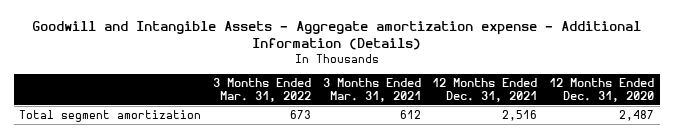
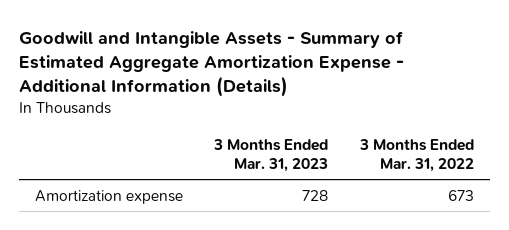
[31,20,641,50] Goodwill and Intangible Assets - Aggregate amortization expense - Additional Information (Details) -> [19,30,405,98] Goodwill and Intangible Assets - Summary of Estimated Aggregate Amortization Expense - Additional Information (Details)
[322,77,421,103] 3 Months Ended Mar. 31, 2021 -> none
[432,77,538,103] 12 Months Ended Dec. 31, 2021 -> none
[549,77,655,103] 12 Months Ended Dec. 31, 2020 -> none
none -> [213,138,329,173] 3 Months Ended Mar. 31, 2023
[19,109,202,122] Total segment amortization -> [34,189,183,204] Amortization expense

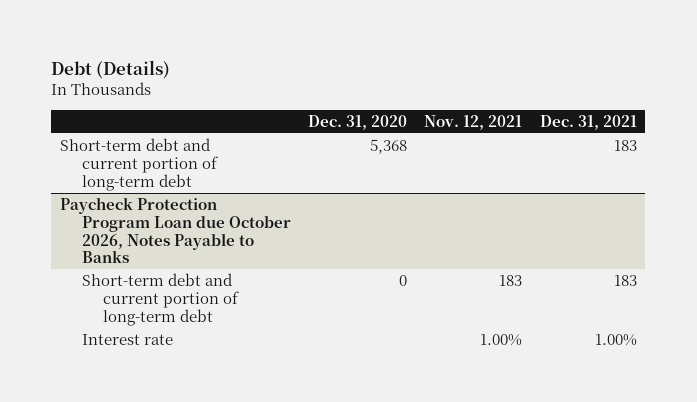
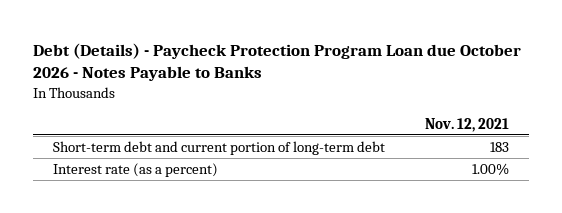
[51,59,171,79] Debt (Details) -> [33,42,522,82] Debt (Details) - Paycheck Protection Program Loan due October 2026 - Notes Payable to Banks
[307,114,407,130] Dec. 31, 2020 -> none
[539,114,637,130] Dec. 31, 2021 -> none
[60,137,218,191] Short-term debt and current portion of long-term debt -> none
[60,196,291,264] Paycheck Protection Program Loan due October 2026, Notes Payable to Banks -> none
[81,333,173,345] Interest rate -> [53,163,219,178] Interest rate (as a percent)

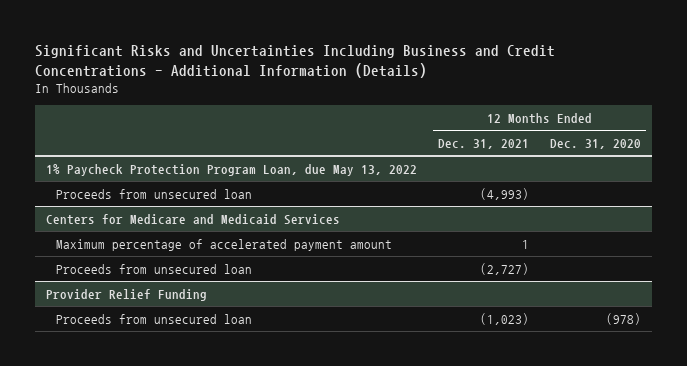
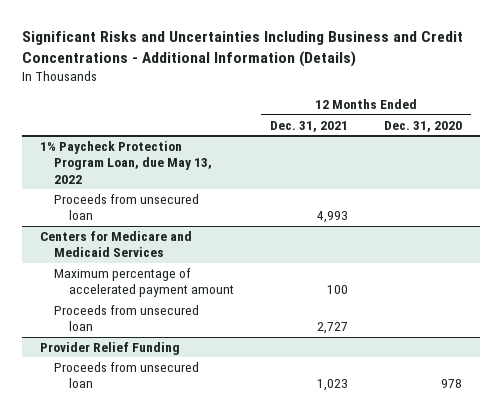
[480,187,530,200] (4,993) -> [316,211,348,224] 4,993
[522,239,530,249] 1 -> [326,285,348,295] 100
[480,262,530,275] (2,727) -> [316,322,348,335] 2,727
[480,312,530,325] (1,023) -> [316,379,348,392] 1,023
[606,312,642,325] (978) -> [441,379,463,389] 978

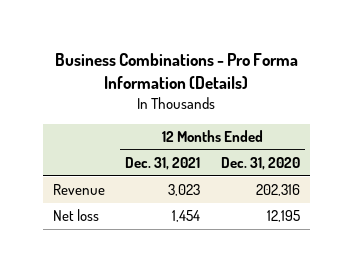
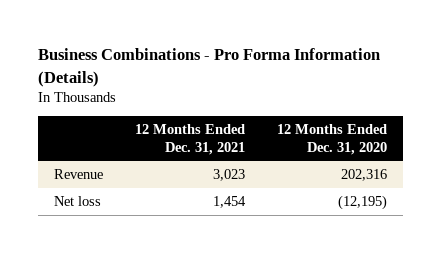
[266,210,300,223] 12,195 -> [338,194,388,210] (12,195)

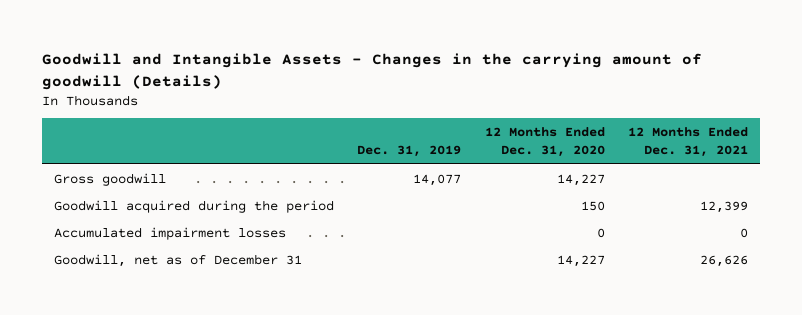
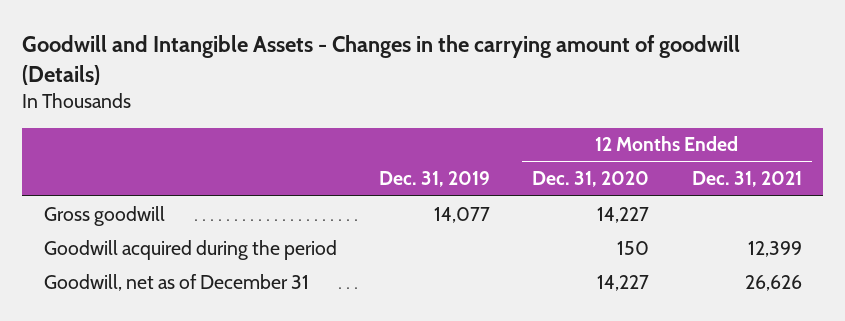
[54,226,287,240] Accumulated impairment losses -> none

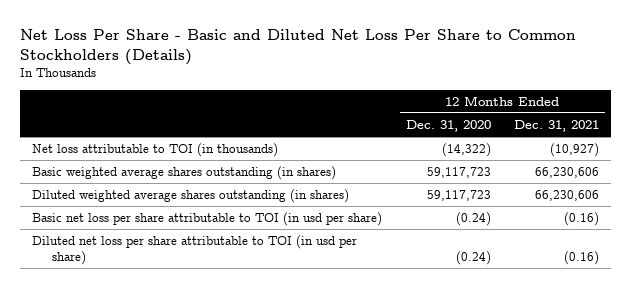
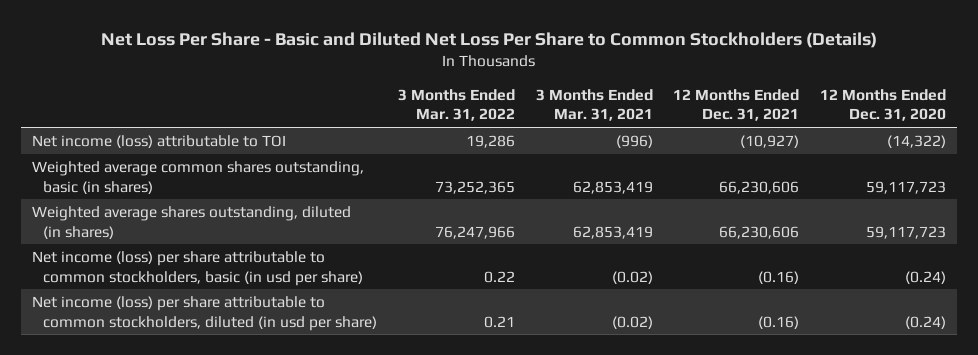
none -> [397,88,515,122] 3 Months Ended Mar. 31, 2022
none -> [535,88,653,122] 3 Months Ended Mar. 31, 2021
[31,143,278,158] Net loss attributable to TOI (in thousands) -> [31,134,286,148] Net income (loss) attributable to TOI
[31,166,336,181] Basic weighted average shares outstanding (in shares) -> [31,160,364,194] Weighted average common shares outstanding, basic (in shares)
[31,189,349,204] Diluted weighted average shares outstanding (in shares) -> [31,205,351,239] Weighted average shares outstanding, diluted (in shares)
[31,212,382,227] Basic net loss per share attributable to TOI (in usd per share) -> [31,250,363,286] Net income (loss) per share attributable to common stockholders, basic (in usd per share)
[31,235,357,265] Diluted net loss per share attributable to TOI (in usd per share) -> [31,295,377,331] Net income (loss) per share attributable to common stockholders, diluted (in usd per share)

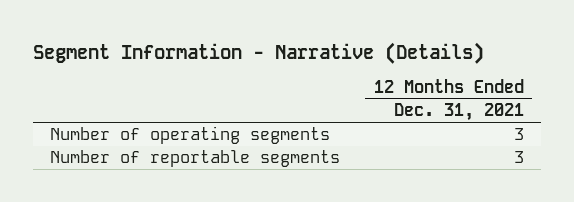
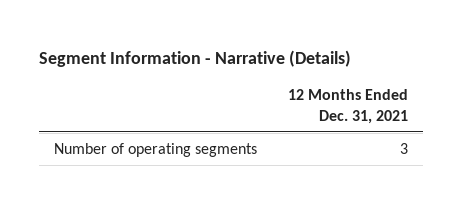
[50,150,341,168] Number of reportable segments -> none

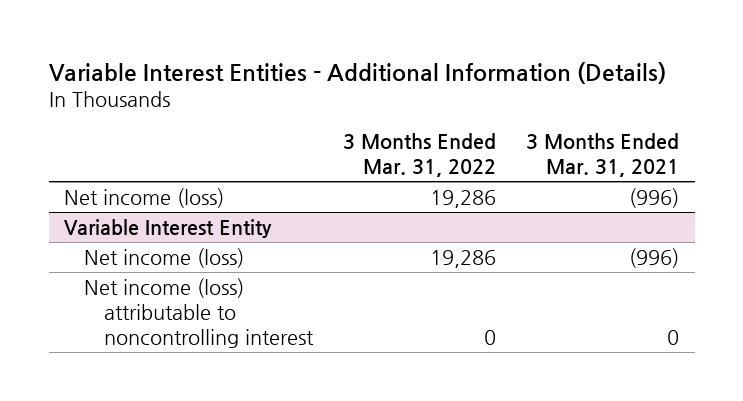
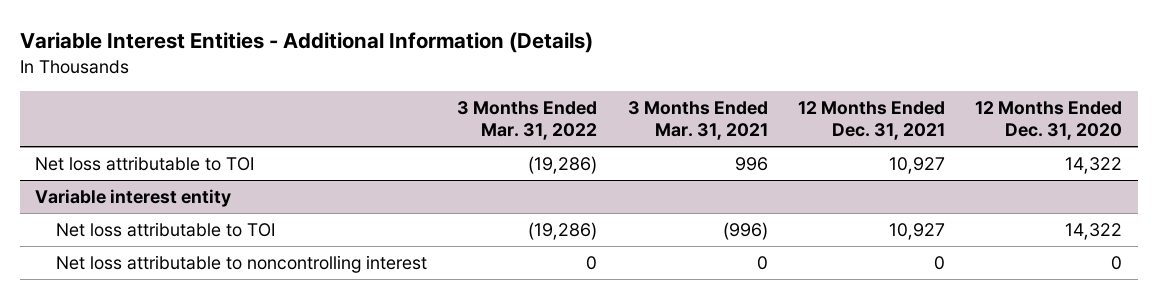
none -> [798,100,946,141] 12 Months Ended Dec. 31, 2021
none -> [975,100,1123,141] 12 Months Ended Dec. 31, 2020
[64,188,225,209] Net income (loss) -> [35,155,255,171] Net loss attributable to TOI
[430,190,497,209] 19,286 -> [528,155,598,174] (19,286)
[629,188,680,209] (996) -> [734,156,768,171] 996
[64,219,273,239] Variable Interest Entity -> [35,188,232,207] Variable interest entity
[83,248,244,269] Net income (loss) -> [56,221,276,237] Net loss attributable to TOI
[430,250,497,269] 19,286 -> [528,221,598,240] (19,286)
[83,278,314,349] Net income (loss) attributable to noncontrolling interest -> [56,254,428,273] Net loss attributable to noncontrolling interest

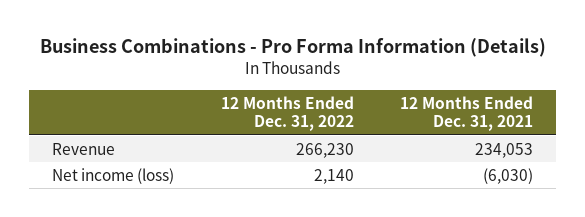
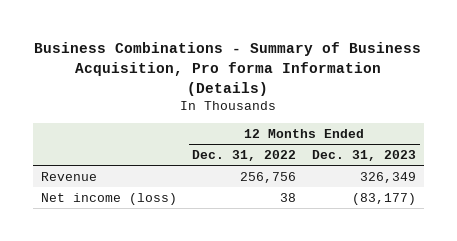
[39,38,546,58] Business Combinations - Pro Forma Information (Details) -> [34,41,422,96] Business Combinations - Summary of Business Acquisition, Pro forma Information (Details)
[400,95,534,132] 12 Months Ended Dec. 31, 2021 -> none
none -> [311,149,416,161] Dec. 31, 2023
[295,142,354,158] 266,230 -> [240,171,297,183] 256,756
[313,168,354,184] 2,140 -> [280,192,297,202] 38

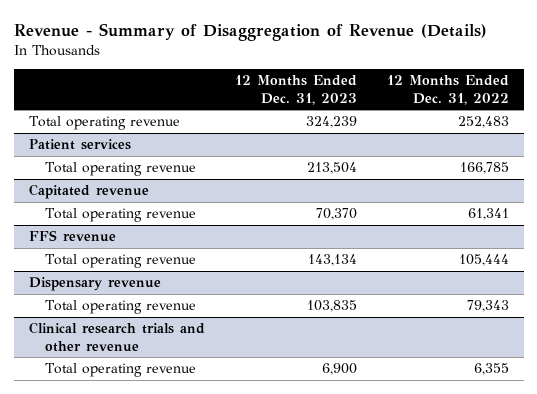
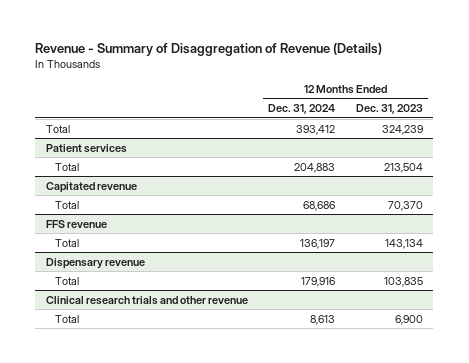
[386,75,509,105] 12 Months Ended Dec. 31, 2022 -> none
none -> [268,103,336,114] Dec. 31, 2024
[28,116,180,131] Total operating revenue -> [45,124,70,133] Total
[45,162,197,177] Total operating revenue -> [54,162,79,171] Total
[45,208,197,223] Total operating revenue -> [54,200,79,209] Total
[45,254,197,269] Total operating revenue -> [54,238,79,247] Total
[45,300,197,315] Total operating revenue -> [54,276,79,285] Total
[45,363,197,378] Total operating revenue -> [54,314,79,323] Total

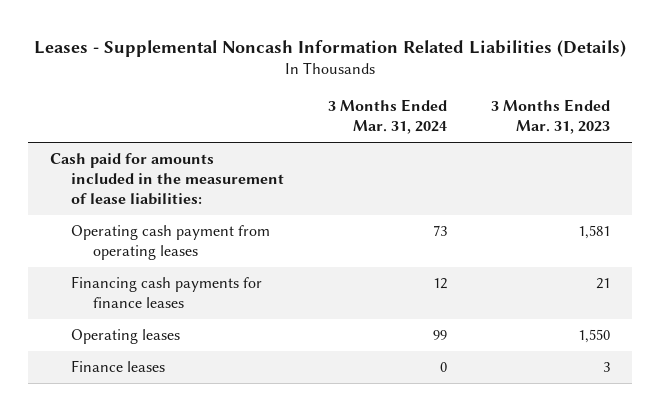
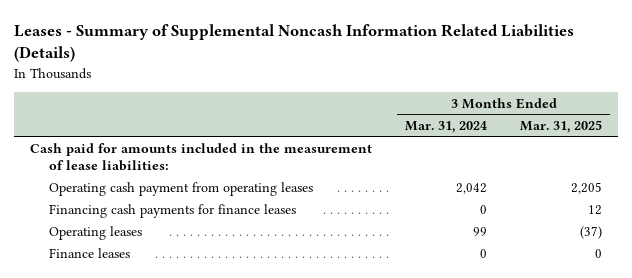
[34,39,627,57] Leases - Supplemental Noncash Information Related Liabilities (Details) -> [14,24,575,63] Leases - Summary of Supplemental Noncash Information Related Liabilities (Details)
[491,99,611,135] 3 Months Ended Mar. 31, 2023 -> none
none -> [519,119,602,133] Mar. 31, 2025
[433,225,448,237] 73 -> [456,182,488,194] 2,042
[433,278,448,290] 12 -> [480,204,488,214] 0

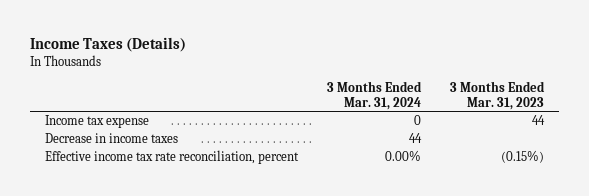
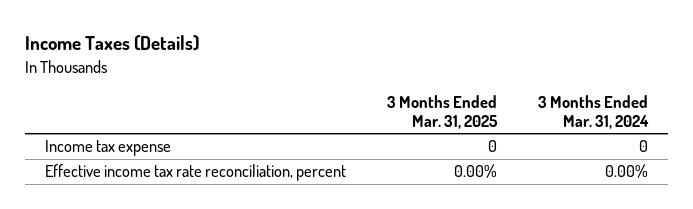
[450,80,546,110] 3 Months Ended Mar. 31, 2023 -> none
none -> [386,94,498,130] 3 Months Ended Mar. 31, 2025
[44,133,178,144] Decrease in income taxes -> none

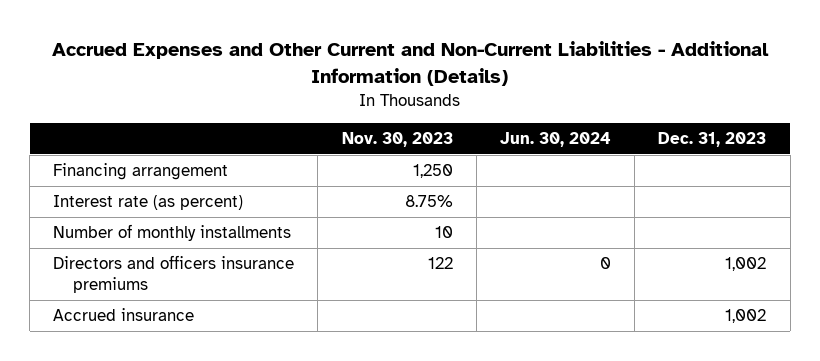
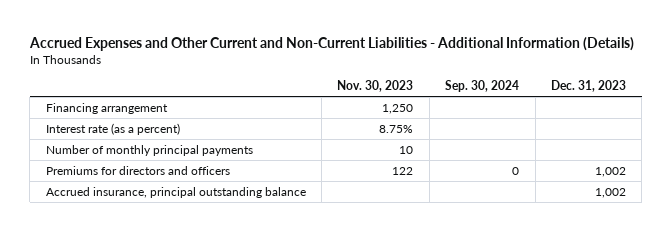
[500,132,612,148] Jun. 30, 2024 -> none
none -> [445,80,520,93] Sep. 30, 2024
[53,195,244,211] Interest rate (as percent) -> [45,122,180,135] Interest rate (as a percent)
[53,224,292,242] Number of monthly installments -> [45,144,253,156] Number of monthly principal payments
[53,255,295,294] Directors and officers insurance premiums -> [45,165,230,175] Premiums for directors and officers
[53,308,195,322] Accrued insurance -> [45,186,306,198] Accrued insurance, principal outstanding balance

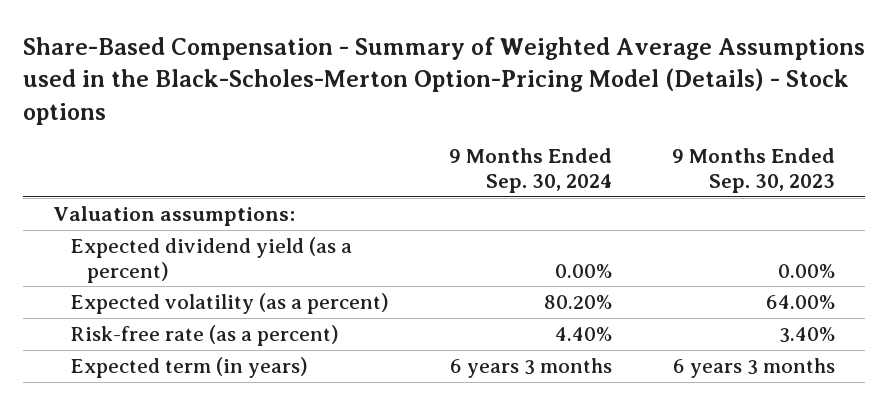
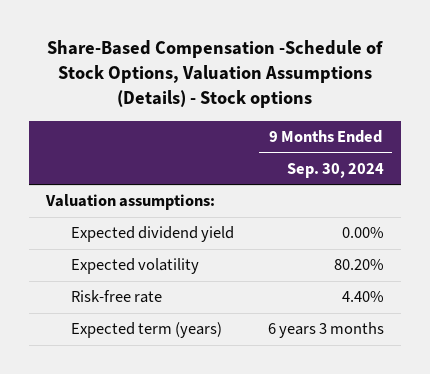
[22,36,865,125] Share-Based Compensation - Summary of Weighted Average Assumptions used in the Black-Scholes-Merton Option-Pricing Model (Details) - Stock options -> [46,39,383,109] Share-Based Compensation -Schedule of Stock Options, Valuation Assumptions (Details) - Stock options
[672,148,836,193] 9 Months Ended Sep. 30, 2023 -> none
[69,237,352,283] Expected dividend yield (as a percent) -> [70,226,234,243] Expected dividend yield
[69,293,389,315] Expected volatility (as a percent) -> [70,258,199,275] Expected volatility
[69,325,339,347] Risk-free rate (as a percent) -> [70,290,162,304] Risk-free rate
[69,357,308,379] Expected term (in years) -> [70,322,222,339] Expected term (years)

